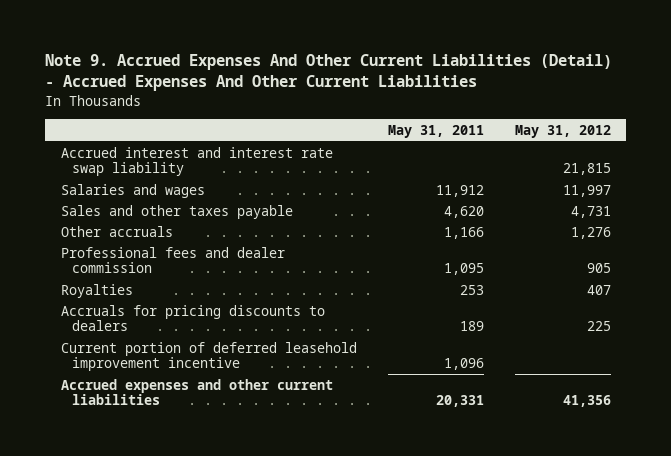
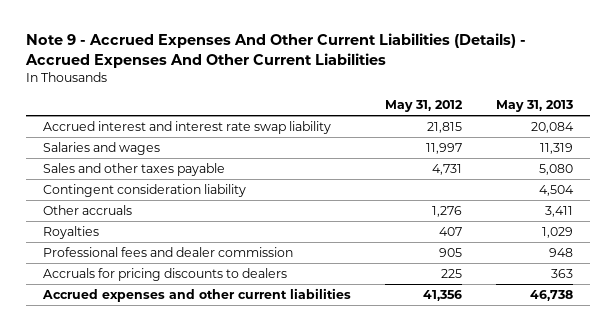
[44,54,612,92] Note 9. Accrued Expenses And Other Current Liabilities (Detail) - Accrued Expenses And Other Current Liabilities -> [25,33,527,68] Note 9 - Accrued Expenses And Other Current Liabilities (Details) - Accrued Expenses And Other Current Liabilities
[387,124,484,138] May 31, 2011 -> none
none -> [496,100,574,113] May 31, 2013
none -> [43,184,247,198] Contingent consideration liability
[60,246,285,274] Professional fees and dealer commission -> [43,247,294,258] Professional fees and dealer commission
[60,341,357,372] Current portion of deferred leasehold improvement incentive -> none

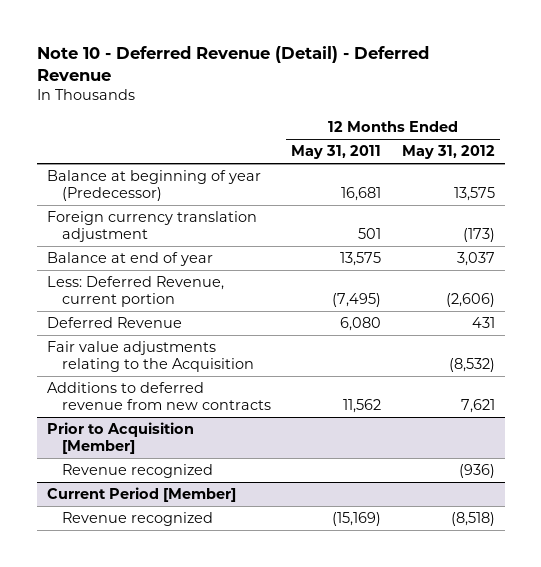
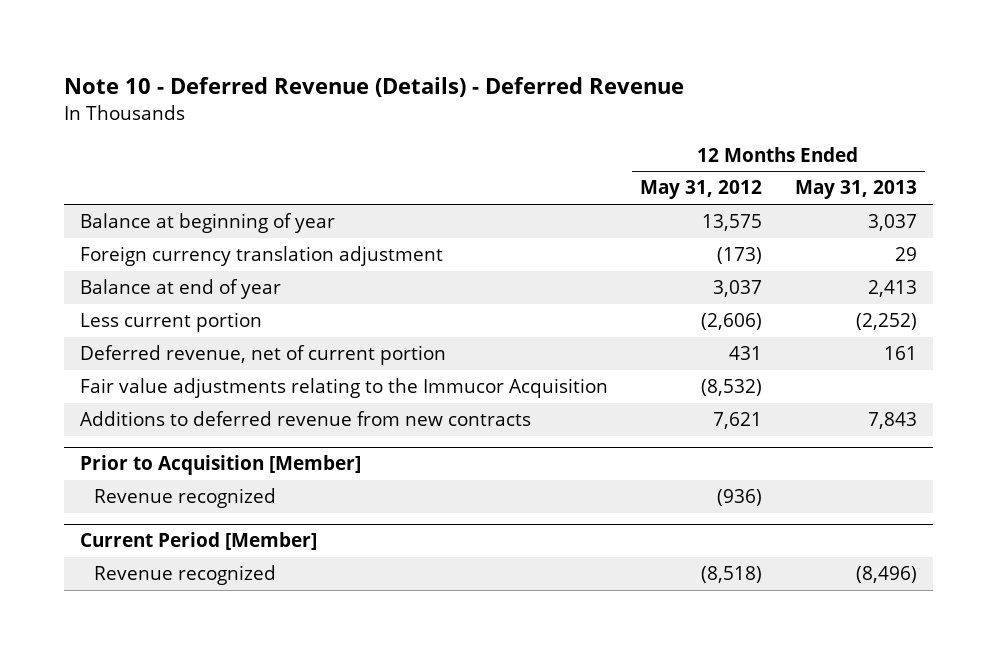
[36,45,429,82] Note 10 - Deferred Revenue (Detail) - Deferred Revenue -> [64,76,685,97] Note 10 - Deferred Revenue (Details) - Deferred Revenue
[291,145,382,160] May 31, 2011 -> none
none -> [794,180,917,200] May 31, 2013
[46,170,261,201] Balance at beginning of year (Predecessor) -> [80,213,336,234] Balance at beginning of year
[46,276,224,307] Less: Deferred Revenue, current portion -> [80,312,263,333] Less current portion
[46,317,182,329] Deferred Revenue -> [80,345,447,366] Deferred revenue, net of current portion
[46,341,255,372] Fair value adjustments relating to the Acquisition -> [80,378,609,399] Fair value adjustments relating to the Immucor Acquisition

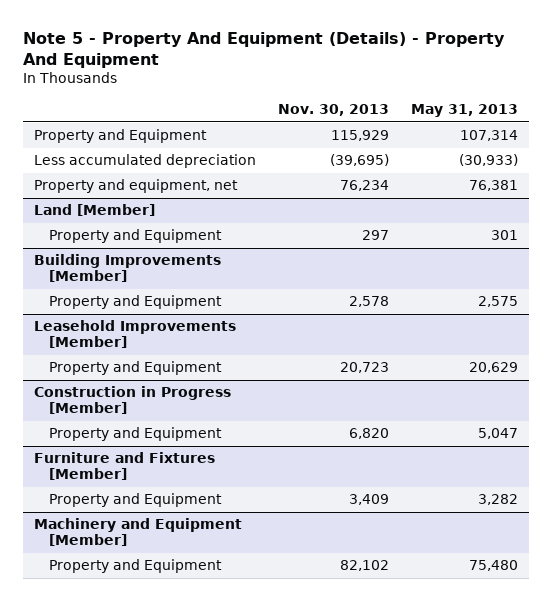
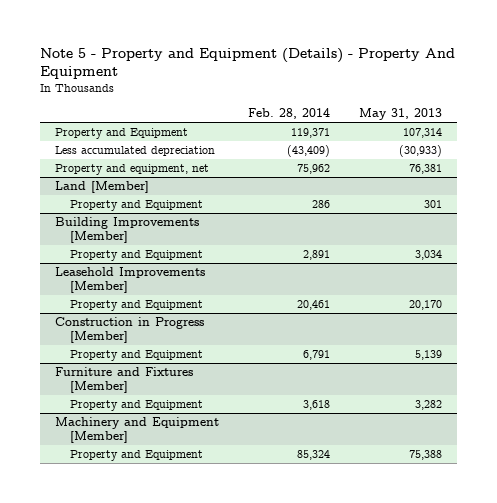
[23,32,506,68] Note 5 - Property And Equipment (Details) - Property And Equipment -> [39,48,455,80] Note 5 - Property and Equipment (Details) - Property And Equipment
[277,103,389,116] Nov. 30, 2013 -> none
none -> [247,107,330,119] Feb. 28, 2014
[477,296,518,308] 2,575 -> [415,250,443,261] 3,034
[468,362,518,374] 20,629 -> [409,300,443,311] 20,170
[477,428,518,440] 5,047 -> [415,350,443,361] 5,139
[468,560,518,572] 75,480 -> [409,450,443,461] 75,388

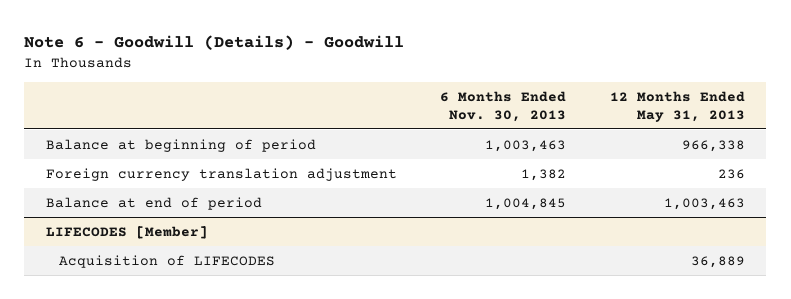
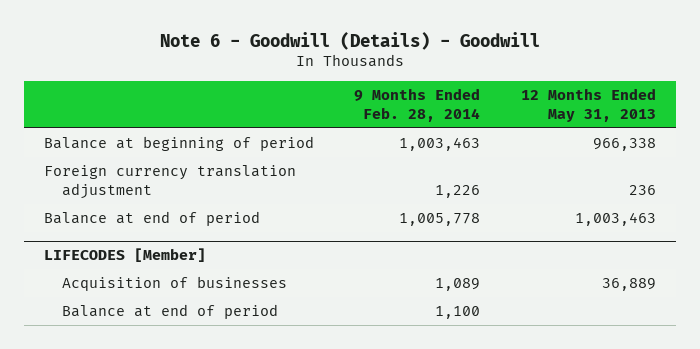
[440,90,567,122] 6 Months Ended Nov. 30, 2013 -> none
none -> [354,88,481,122] 9 Months Ended Feb. 28, 2014
[58,254,275,268] Acquisition of LIFECODES -> [62,276,288,292] Acquisition of businesses
none -> [62,304,279,320] Balance at end of period

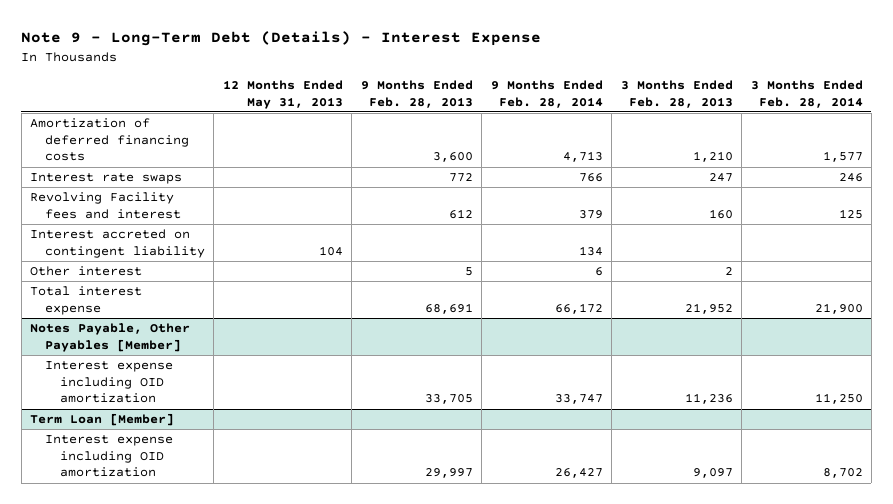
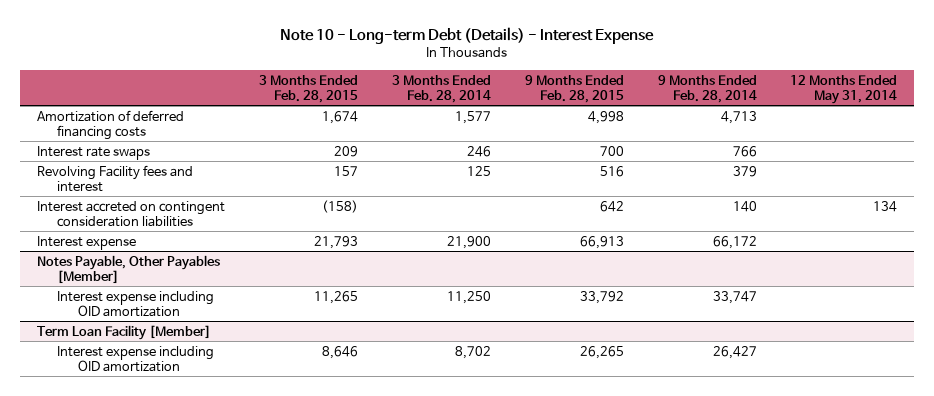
[21,31,542,47] Note 9 - Long-Term Debt (Details) - Interest Expense -> [280,26,655,44] Note 10 - Long-term Debt (Details) - Interest Expense
[222,80,343,109] 12 Months Ended May 31, 2013 -> none
[360,80,473,108] 9 Months Ended Feb. 28, 2013 -> none
[620,80,733,108] 3 Months Ended Feb. 28, 2013 -> none
none -> [258,74,358,103] 3 Months Ended Feb. 28, 2015
none -> [524,74,624,103] 9 Months Ended Feb. 28, 2015
none -> [790,74,898,104] 12 Months Ended May 31, 2014
[30,266,143,277] Other interest -> none
[30,229,206,258] Interest accreted on contingent liability -> [36,200,225,227] Interest accreted on contingent consideration liabilities
[578,245,603,256] 134 -> [732,200,757,212] 140
[30,286,143,315] Total interest expense -> [36,235,136,250] Interest expense
[30,413,175,427] Term Loan [Member] -> [36,324,211,340] Term Loan Facility [Member]

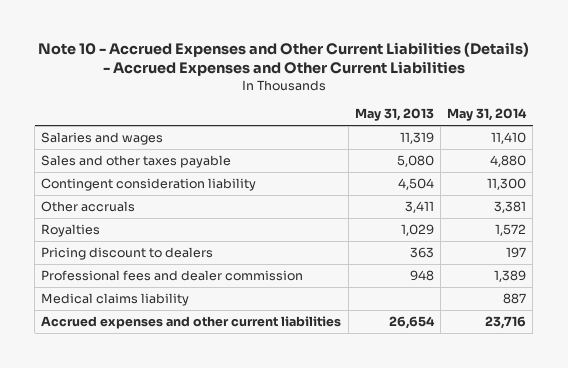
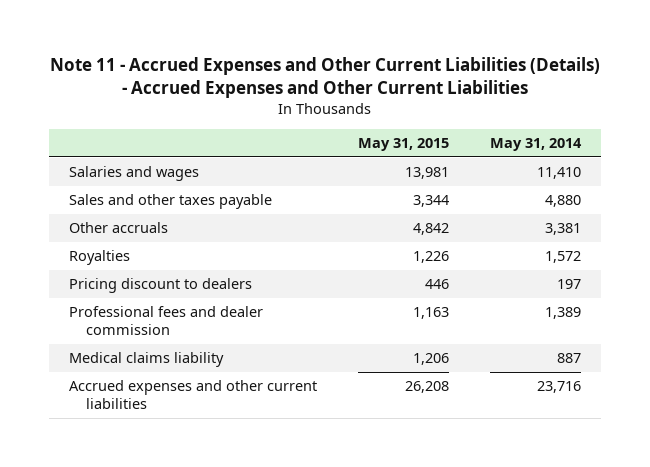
[37,42,529,77] Note 10 - Accrued Expenses and Other Current Liabilities (Details) - Accrued Expenses and Other Current Liabilities -> [49,57,600,99] Note 11 - Accrued Expenses and Other Current Liabilities (Details) - Accrued Expenses and Other Current Liabilities
[354,108,434,122] May 31, 2013 -> none
none -> [357,138,449,152] May 31, 2015
[41,177,257,191] Contingent consideration liability -> none

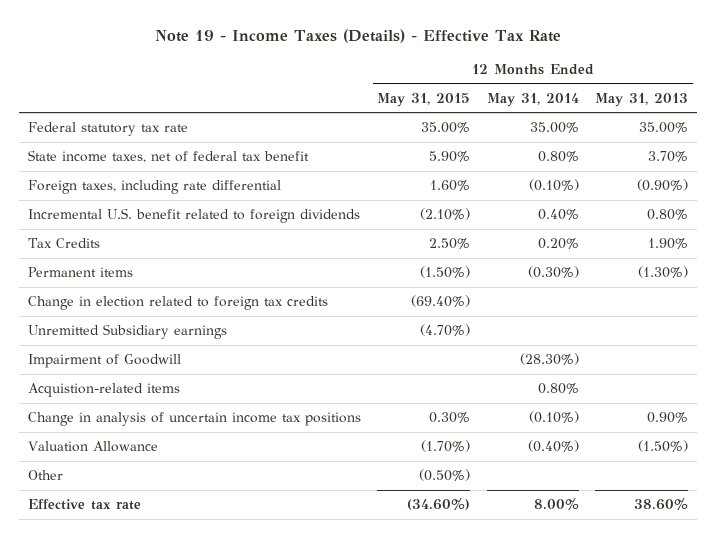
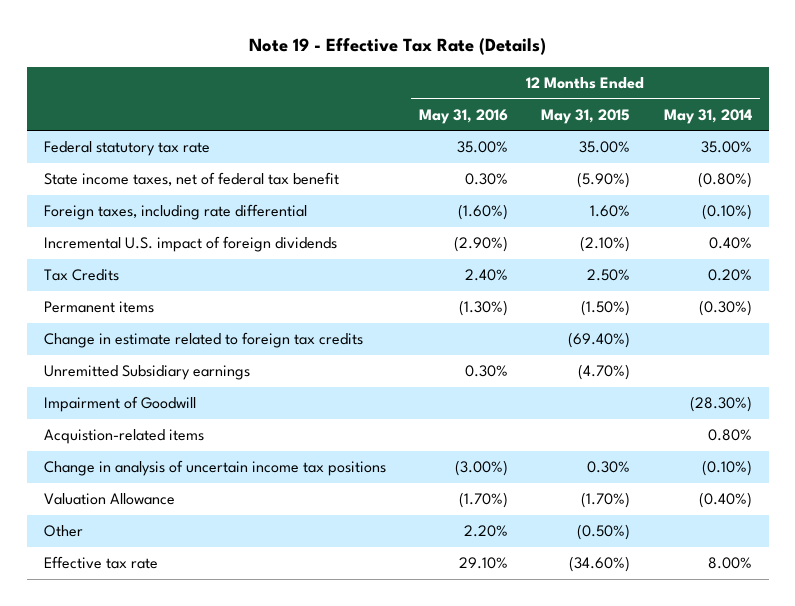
[155,29,562,44] Note 19 - Income Taxes (Details) - Effective Tax Rate -> [248,38,546,56] Note 19 - Effective Tax Rate (Details)
[595,92,689,107] May 31, 2013 -> none
none -> [418,108,508,124] May 31, 2016
[429,151,471,163] 5.90% -> [577,172,631,189] (5.90%)
[537,151,579,163] 0.80% -> [697,172,752,189] (0.80%)
[27,208,360,224] Incremental U.S. benefit related to foreign dividends -> [43,236,337,253] Incremental U.S. impact of foreign dividends
[27,296,328,311] Change in election related to foreign tax credits -> [43,332,363,349] Change in estimate related to foreign tax credits

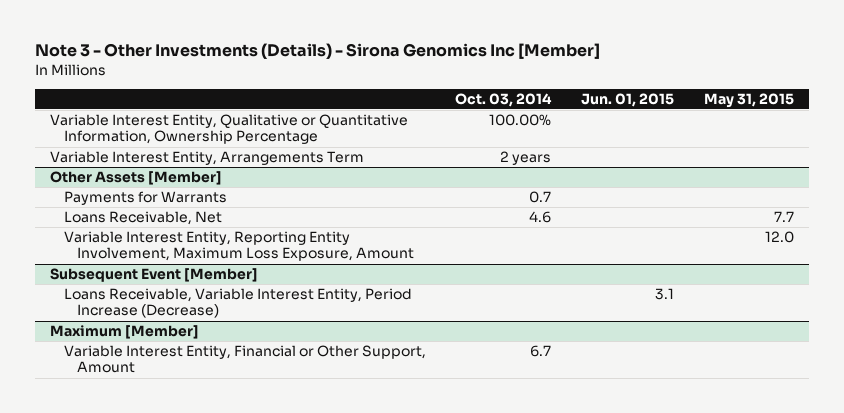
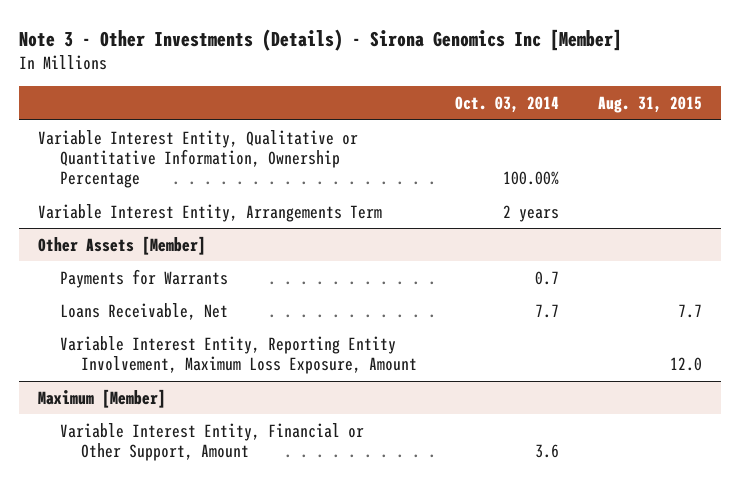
[581,92,675,107] Jun. 01, 2015 -> none
[703,92,794,108] May 31, 2015 -> none
none -> [597,96,702,114] Aug. 31, 2015
[529,211,552,224] 4.6 -> [535,303,560,318] 7.7
[49,268,258,283] Subsequent Event [Member] -> none
[63,288,412,319] Loans Receivable, Variable Interest Entity, Period Increase (Decrease) -> none
[530,345,552,358] 6.7 -> [535,444,560,459] 3.6

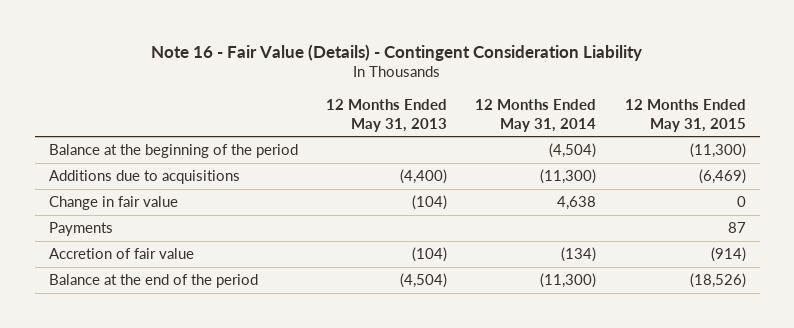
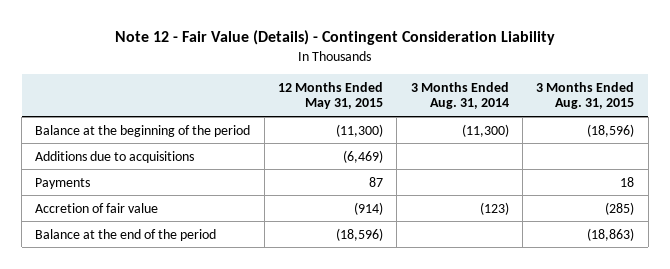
[151,43,643,61] Note 16 - Fair Value (Details) - Contingent Consideration Liability -> [114,30,555,46] Note 12 - Fair Value (Details) - Contingent Consideration Liability
[326,99,448,132] 12 Months Ended May 31, 2013 -> none
[475,99,597,132] 12 Months Ended May 31, 2014 -> none
none -> [410,81,509,110] 3 Months Ended Aug. 31, 2014
none -> [536,81,635,110] 3 Months Ended Aug. 31, 2015
[48,196,178,211] Change in fair value -> none
[689,273,746,289] (18,526) -> [336,227,384,241] (18,596)

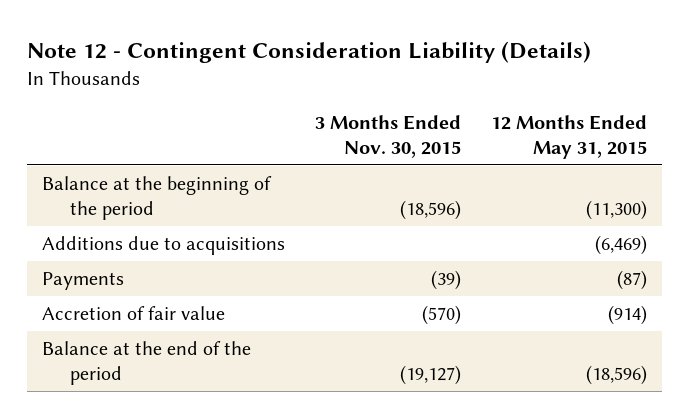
[114,30,555,46] Note 12 - Fair Value (Details) - Contingent Consideration Liability -> [27,41,592,64] Note 12 - Contingent Consideration Liability (Details)
[410,81,509,110] 3 Months Ended Aug. 31, 2014 -> none
[536,81,635,110] 3 Months Ended Aug. 31, 2015 -> none
none -> [315,115,462,158] 3 Months Ended Nov. 30, 2015
[369,176,384,187] 87 -> [617,269,648,290] (87)

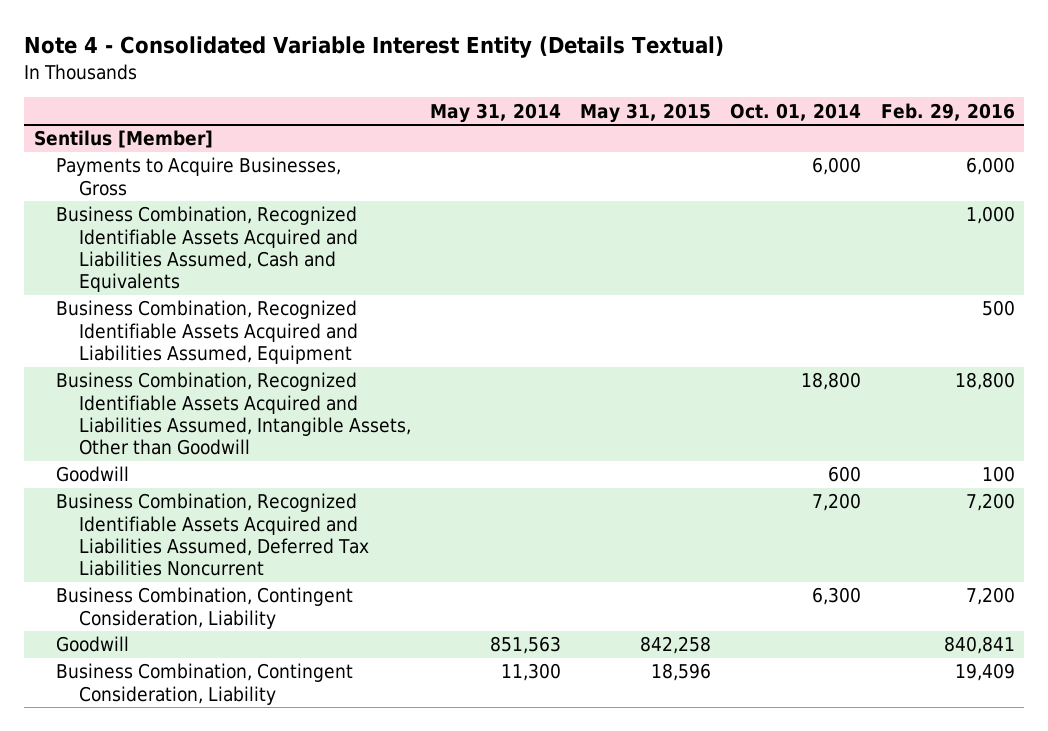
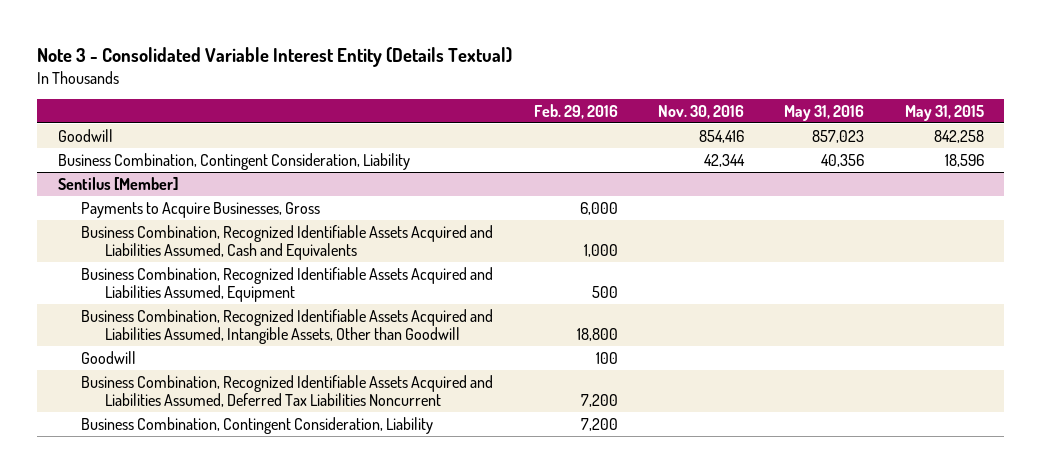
[24,36,725,59] Note 4 - Consolidated Variable Interest Entity (Details Textual) -> [37,47,513,68] Note 3 - Consolidated Variable Interest Entity (Details Textual)
[429,102,561,123] May 31, 2014 -> none
[730,102,862,121] Oct. 01, 2014 -> none
none -> [658,104,745,119] Nov. 30, 2016
none -> [784,104,865,121] May 31, 2016
none -> [57,128,113,142] Goodwill
none -> [57,152,410,170] Business Combination, Contingent Consideration, Liability
[56,636,130,653] Goodwill -> none
[56,663,354,705] Business Combination, Contingent Consideration, Liability -> none

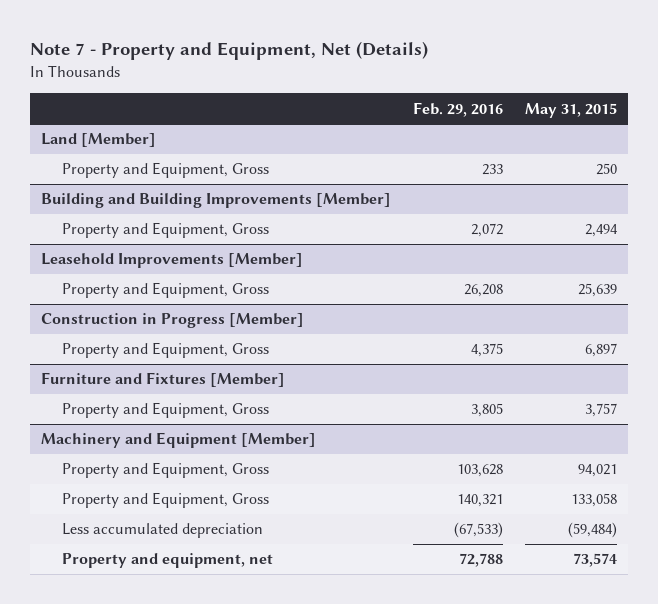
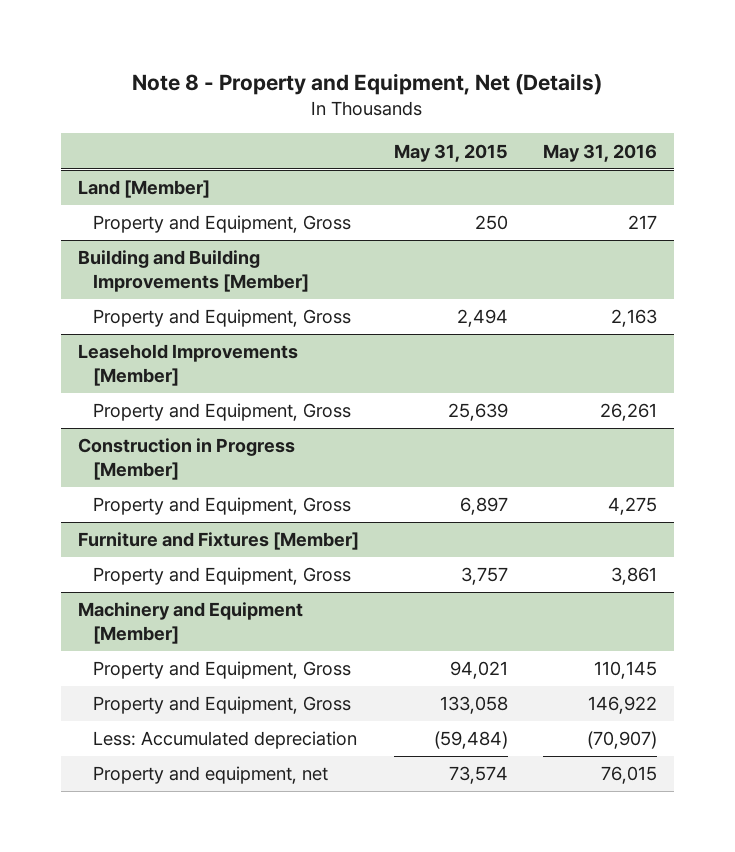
[30,41,429,61] Note 7 - Property and Equipment, Net (Details) -> [132,72,603,95] Note 8 - Property and Equipment, Net (Details)
[413,101,504,117] Feb. 29, 2016 -> none
none -> [542,143,657,162] May 31, 2016
[62,523,264,539] Less accumulated depreciation -> [93,731,358,750] Less: Accumulated depreciation

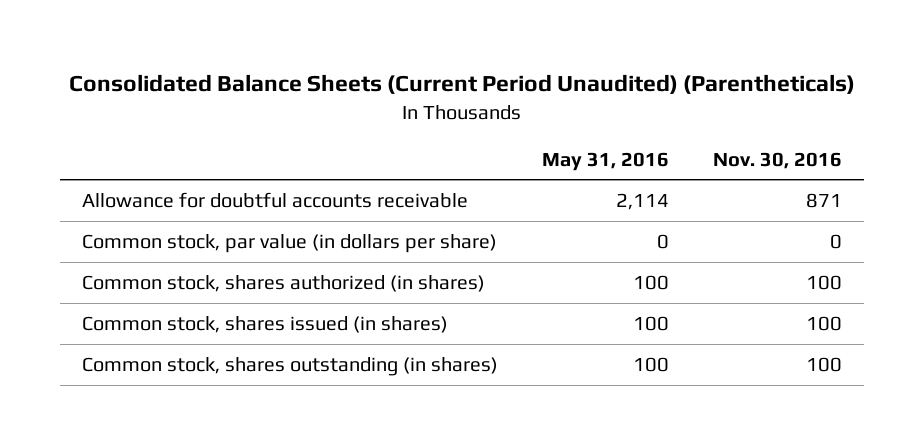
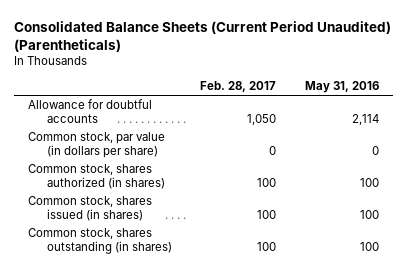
[712,151,842,169] Nov. 30, 2016 -> none
none -> [200,81,277,93] Feb. 28, 2017
[81,191,468,208] Allowance for doubtful accounts receivable -> [28,99,153,123] Allowance for doubtful accounts

